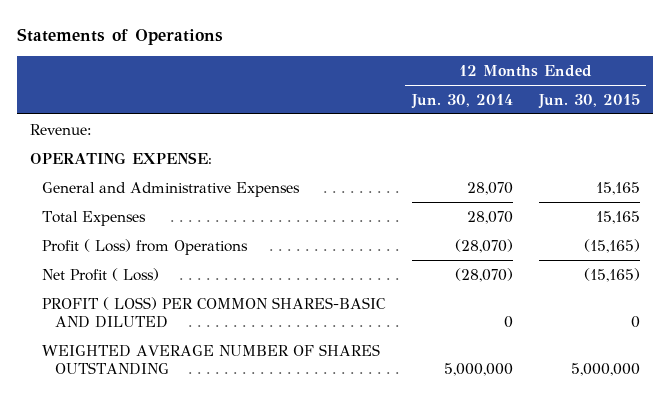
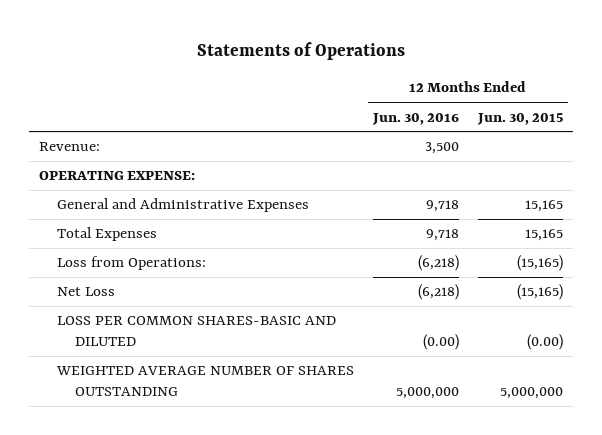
[410,93,513,109] Jun. 30, 2014 -> none
none -> [371,112,459,125] Jun. 30, 2016
[42,238,249,255] Profit ( Loss) from Operations -> [56,256,206,271] Loss from Operations:
[42,267,160,281] Net Profit ( Loss) -> [56,287,115,297] Net Loss
[42,296,387,328] PROFIT ( LOSS) PER COMMON SHARES-BASIC AND DILUTED -> [56,316,336,347] LOSS PER COMMON SHARES-BASIC AND DILUTED
[630,315,640,328] 0 -> [527,334,564,351] (0.00)

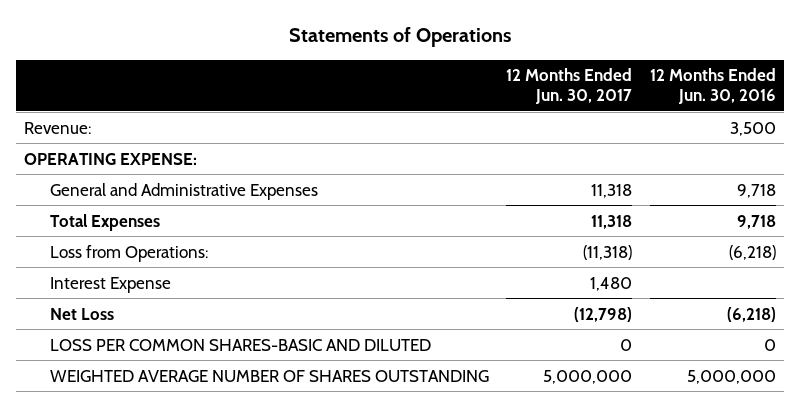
[477,112,564,125] Jun. 30, 2015 -> none
none -> [506,68,633,105] 12 Months Ended Jun. 30, 2017
none -> [49,276,171,293] Interest Expense
[422,334,459,351] (0.00) -> [763,338,776,351] 0

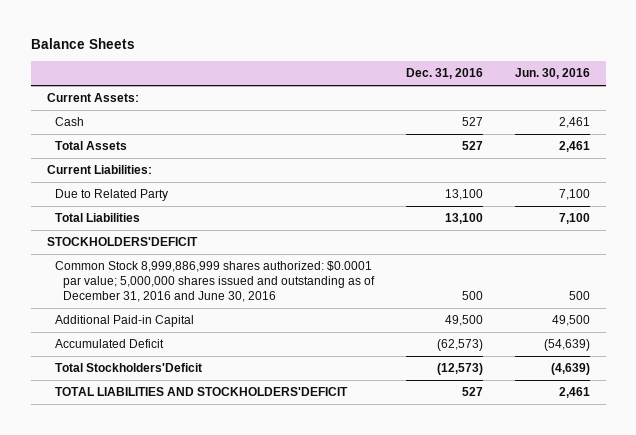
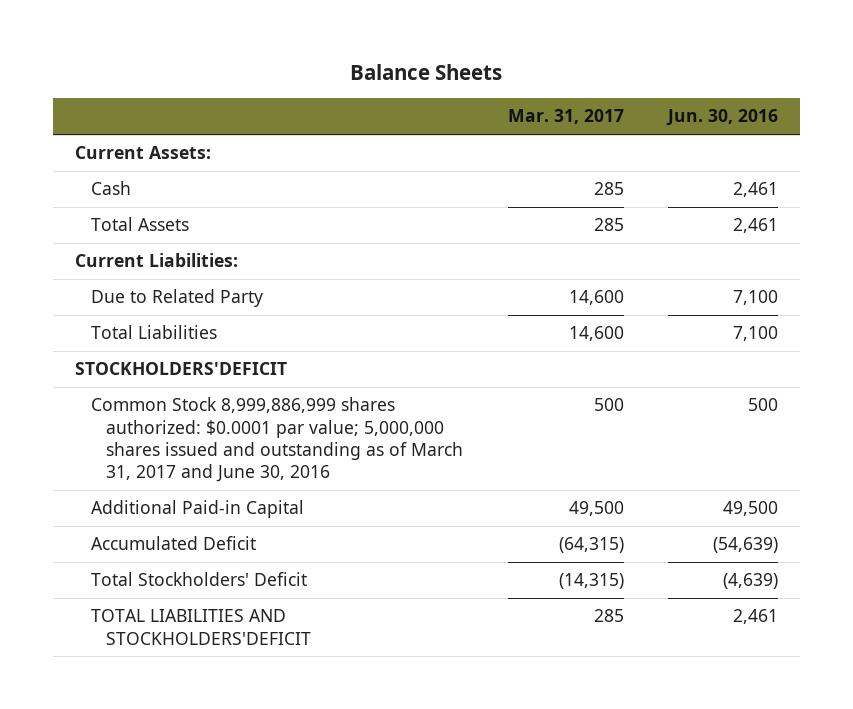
[406,68,484,80] Dec. 31, 2016 -> none
none -> [507,109,624,125] Mar. 31, 2017
[55,261,376,302] Common Stock 8,999,886,999 shares authorized: $0.0001 par value; 5,000,000 shares issued and outstanding as of December 31, 2016 and June 30, 2016 -> [90,397,464,483] Common Stock 8,999,886,999 shares authorized: $0.0001 par value; 5,000,000 shares issued and outstanding as of March 31, 2017 and June 30, 2016
[55,363,203,373] Total Stockholders'Deficit -> [90,572,307,587] Total Stockholders' Deficit

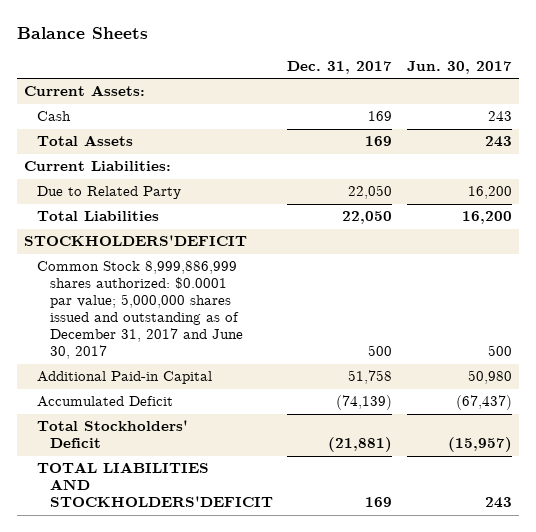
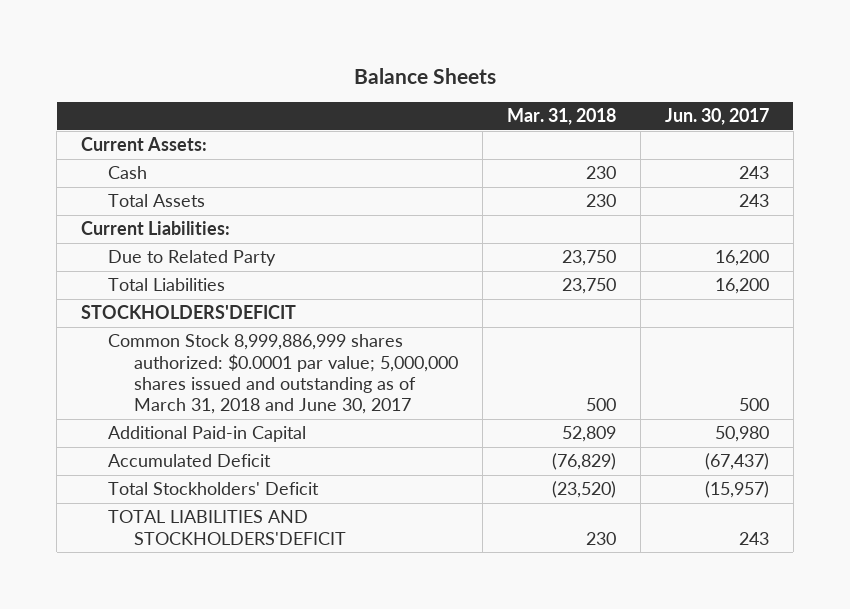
[287,60,393,74] Dec. 31, 2017 -> none
none -> [507,108,617,126] Mar. 31, 2018
[37,261,243,360] Common Stock 8,999,886,999 shares authorized: $0.0001 par value; 5,000,000 shares issued and outstanding as of December 31, 2017 and June 30, 2017 -> [107,334,459,415] Common Stock 8,999,886,999 shares authorized: $0.0001 par value; 5,000,000 shares issued and outstanding as of March 31, 2018 and June 30, 2017

